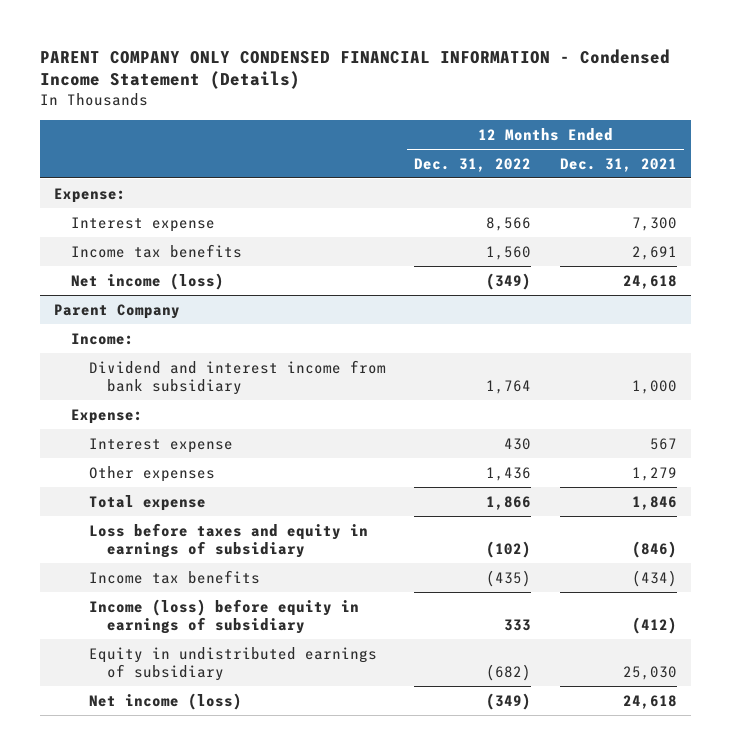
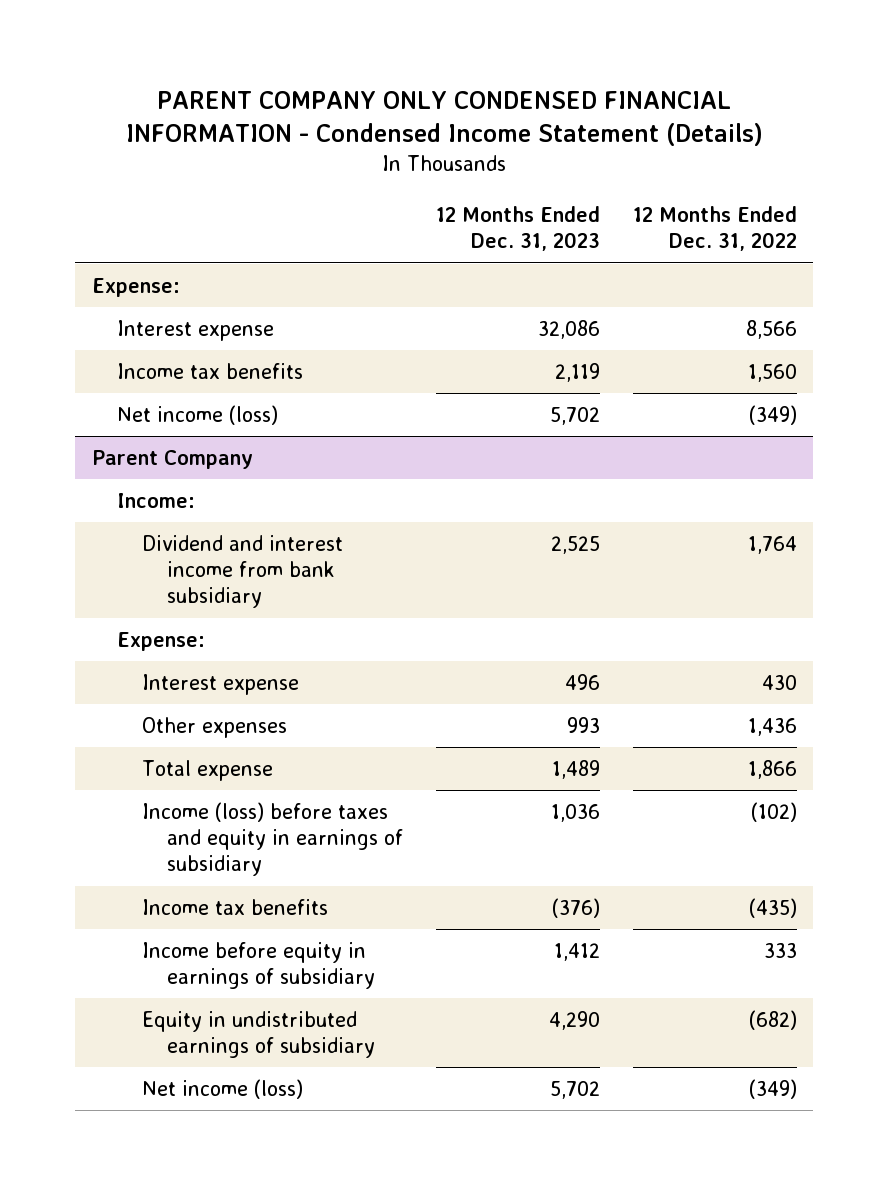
[559,157,677,172] Dec. 31, 2021 -> none
none -> [435,206,600,252] 12 Months Ended Dec. 31, 2023
[89,522,369,558] Loss before taxes and equity in earnings of subsidiary -> [141,801,403,877] Income (loss) before taxes and equity in earnings of subsidiary
[89,598,360,634] Income (loss) before equity in earnings of subsidiary -> [141,941,375,990] Income before equity in earnings of subsidiary

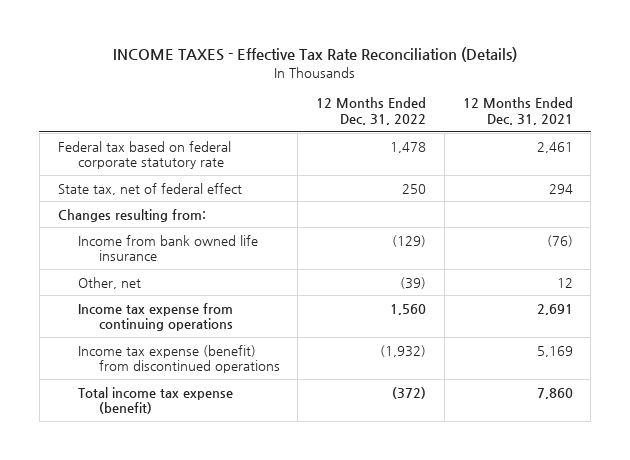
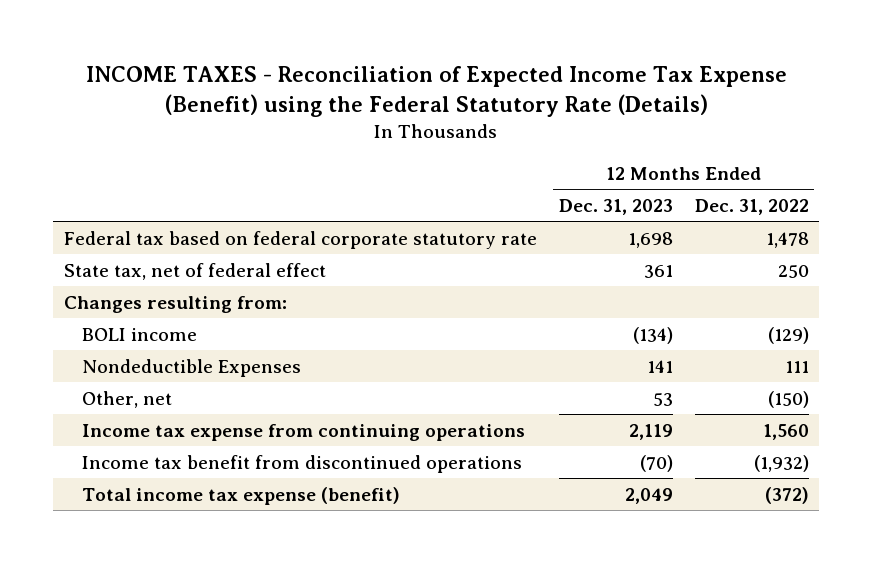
[113,47,518,63] INCOME TAXES - Effective Tax Rate Reconciliation (Details) -> [86,66,788,118] INCOME TAXES - Reconciliation of Expected Income Tax Expense (Benefit) using the Federal Statutory Rate (Details)
[462,97,573,126] 12 Months Ended Dec. 31, 2021 -> none
none -> [558,198,673,215] Dec. 31, 2023
[78,234,259,262] Income from bank owned life insurance -> [82,327,198,341] BOLI income
none -> [82,358,302,377] Nondeductible Expenses
[400,276,427,289] (39) -> [767,390,809,408] (150)
[78,344,280,374] Income tax expense (benefit) from discontinued operations -> [82,454,523,473] Income tax benefit from discontinued operations

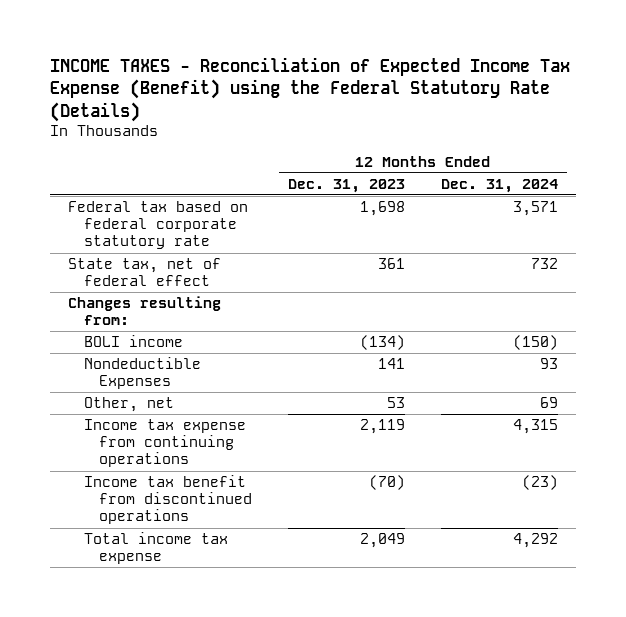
[694,198,809,215] Dec. 31, 2022 -> none
none -> [441,178,559,193] Dec. 31, 2024
[82,486,401,505] Total income tax expense (benefit) -> [83,532,228,565] Total income tax expense

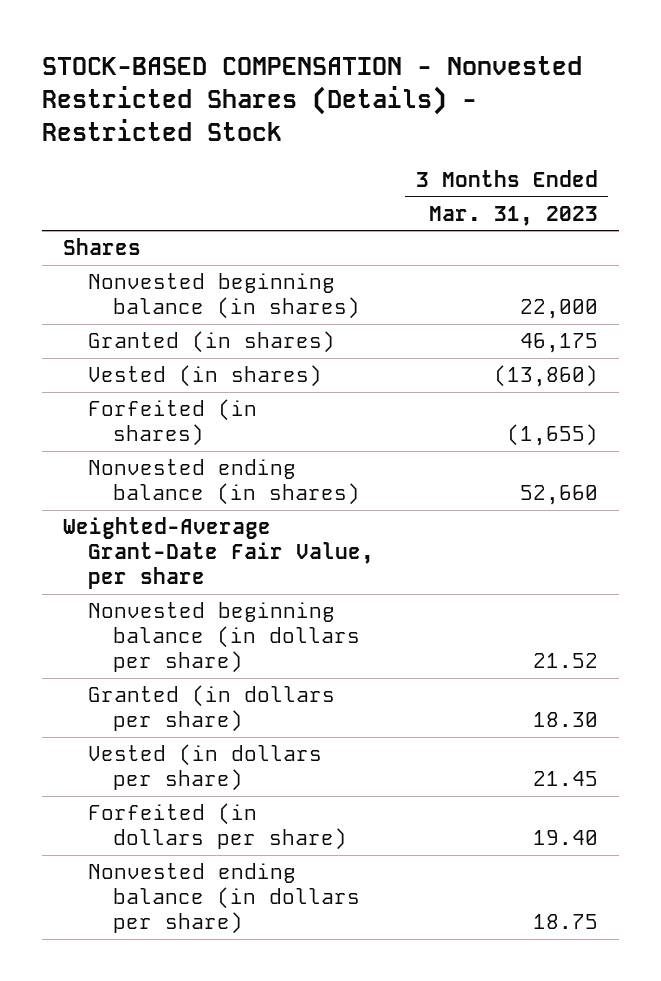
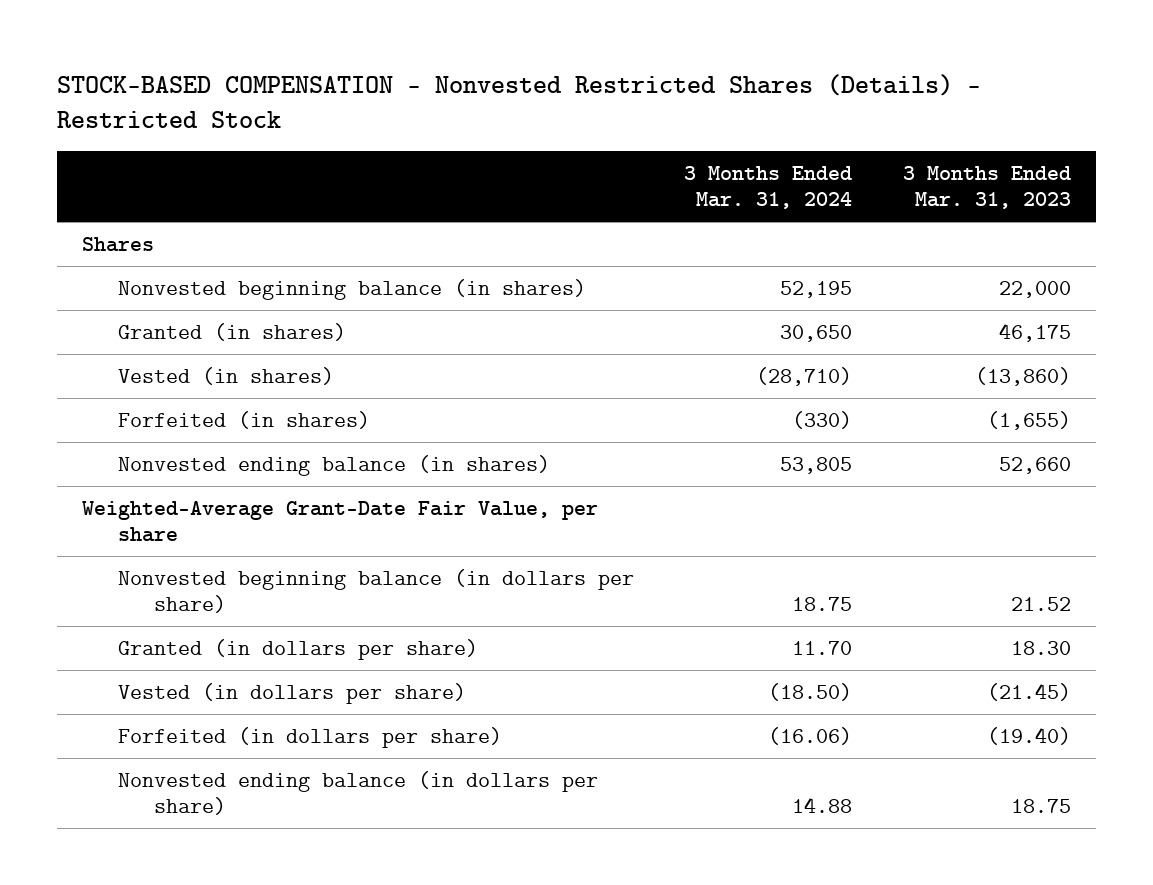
none -> [684,165,853,210] 3 Months Ended Mar. 31, 2024
[532,771,598,787] 21.45 -> [986,682,1071,701] (21.45)
[532,830,598,846] 19.40 -> [986,726,1071,745] (19.40)

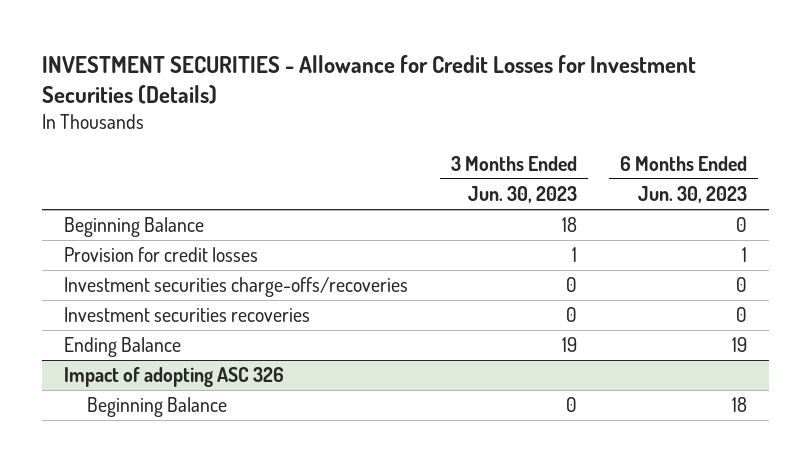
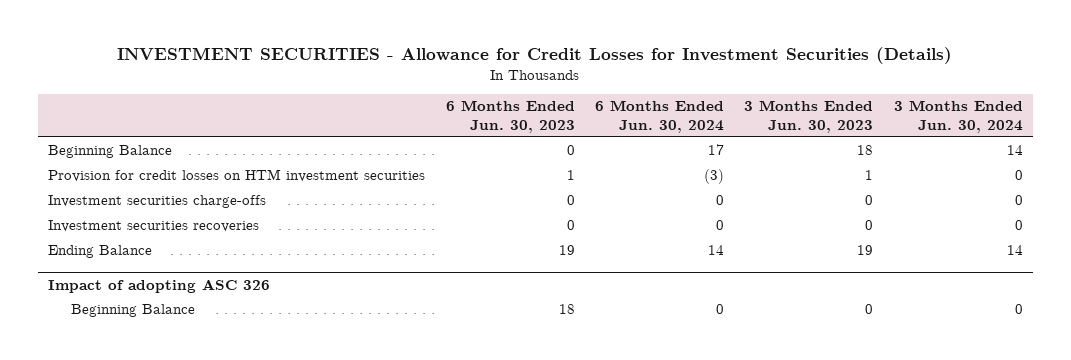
none -> [594,100,724,133] 6 Months Ended Jun. 30, 2024
none -> [893,100,1023,133] 3 Months Ended Jun. 30, 2024
[63,247,258,263] Provision for credit losses -> [48,169,426,183] Provision for credit losses on HTM investment securities
[63,277,408,298] Investment securities charge-offs/recoveries -> [48,195,267,209] Investment securities charge-offs

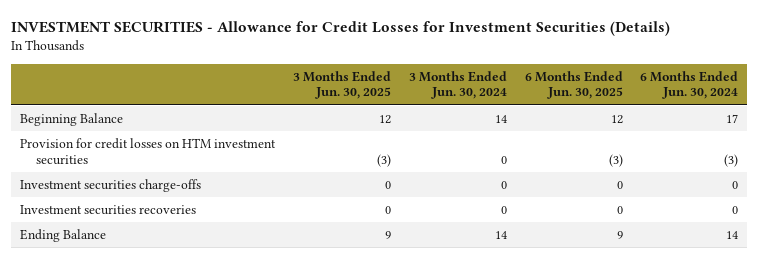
[445,100,575,133] 6 Months Ended Jun. 30, 2023 -> none
[744,100,874,133] 3 Months Ended Jun. 30, 2023 -> none
none -> [292,70,391,100] 3 Months Ended Jun. 30, 2025
none -> [524,70,623,100] 6 Months Ended Jun. 30, 2025
[48,278,271,293] Impact of adopting ASC 326 -> none
[70,304,195,318] Beginning Balance -> none

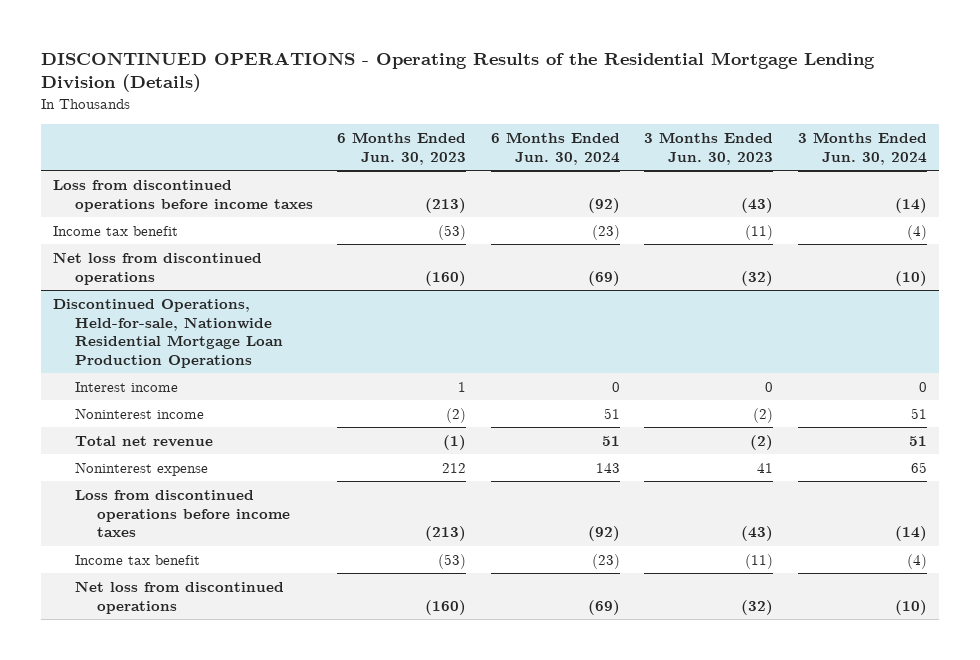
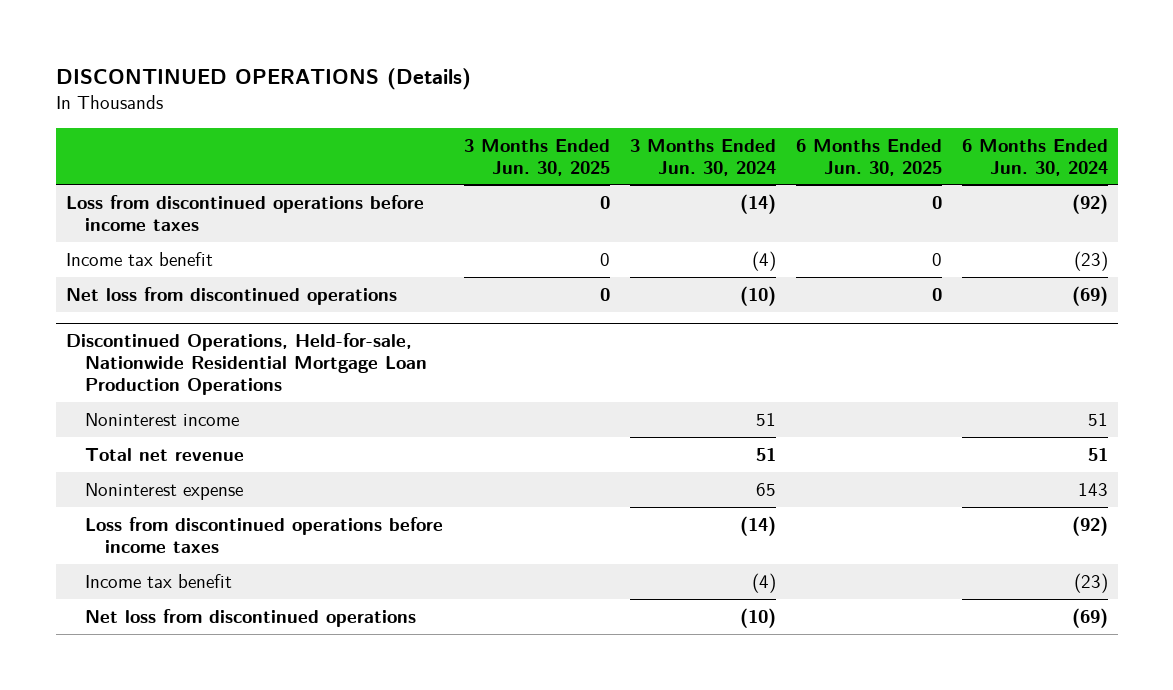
[41,51,876,93] DISCONTINUED OPERATIONS - Operating Results of the Residential Mortgage Lending Division (Details) -> [55,68,471,91] DISCONTINUED OPERATIONS (Details)
[337,132,467,165] 6 Months Ended Jun. 30, 2023 -> none
[644,132,774,165] 3 Months Ended Jun. 30, 2023 -> none
none -> [463,138,610,176] 3 Months Ended Jun. 30, 2025
none -> [795,138,942,176] 6 Months Ended Jun. 30, 2025
[75,381,179,392] Interest income -> none

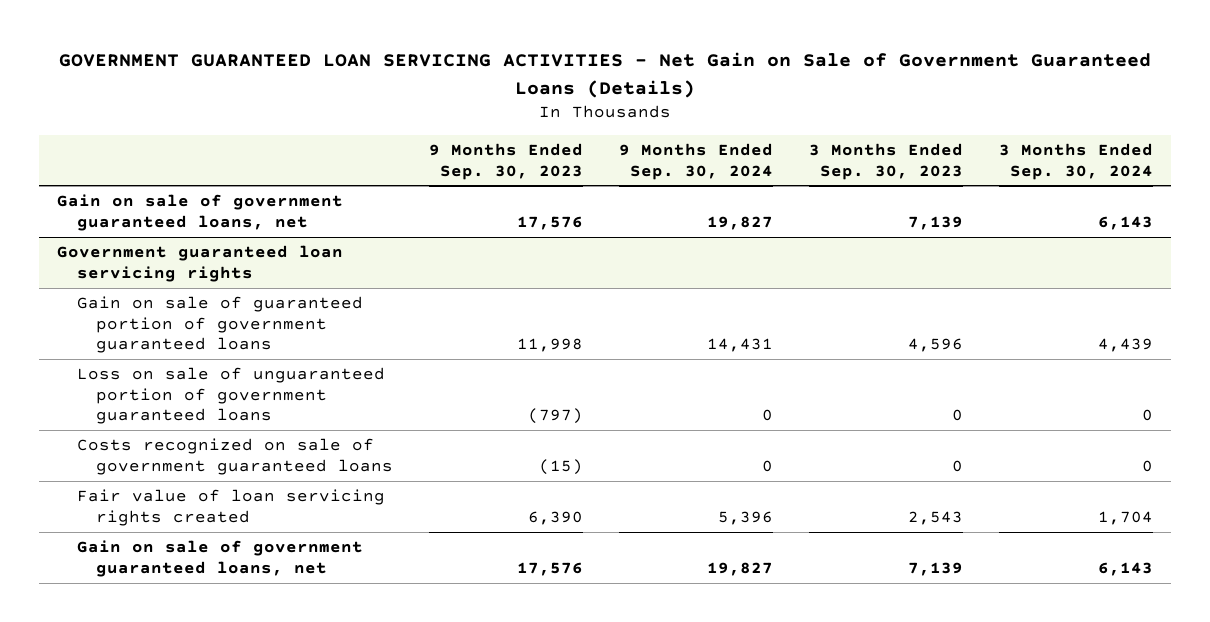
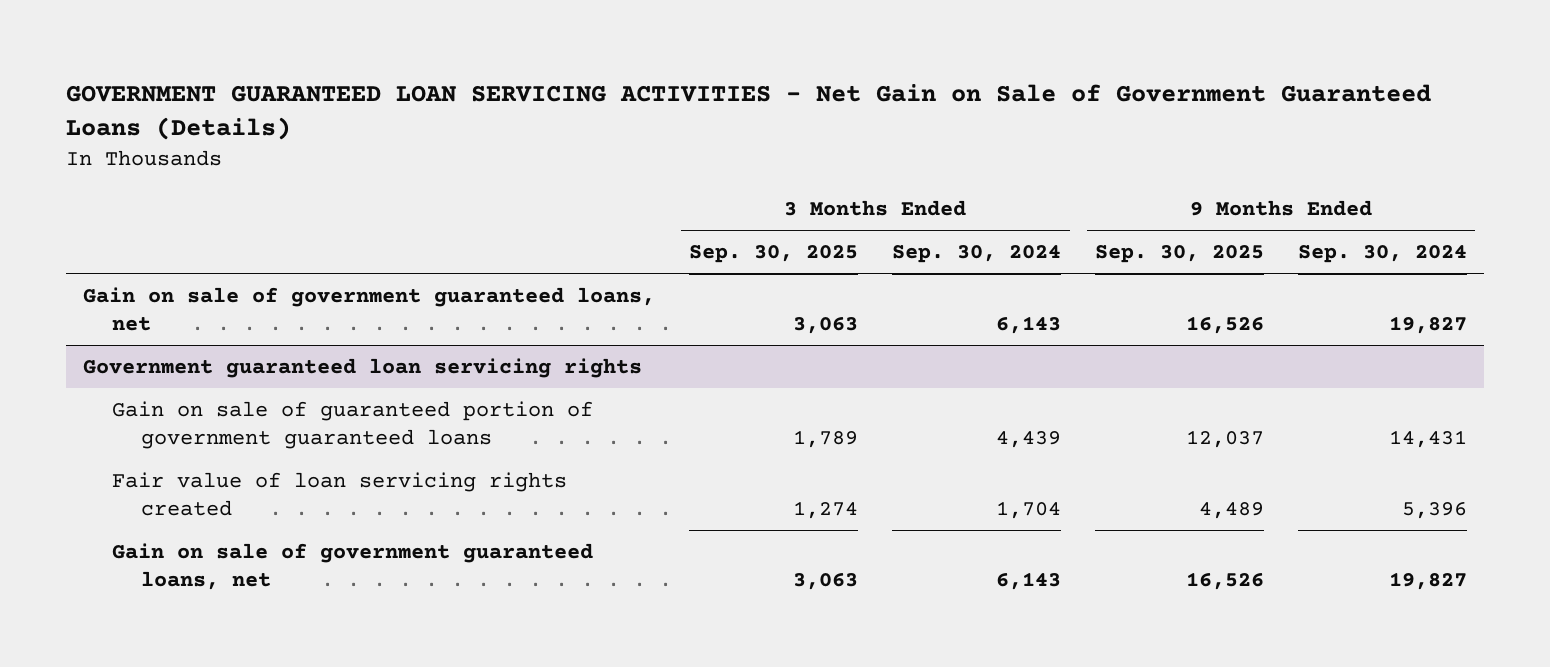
[429,143,584,180] 9 Months Ended Sep. 30, 2023 -> none
[809,143,964,180] 3 Months Ended Sep. 30, 2023 -> none
none -> [689,245,859,264] Sep. 30, 2025
none -> [1095,245,1265,264] Sep. 30, 2025
[76,367,385,425] Loss on sale of unguaranteed portion of government guaranteed loans -> none
[76,438,394,475] Costs recognized on sale of government guaranteed loans -> none

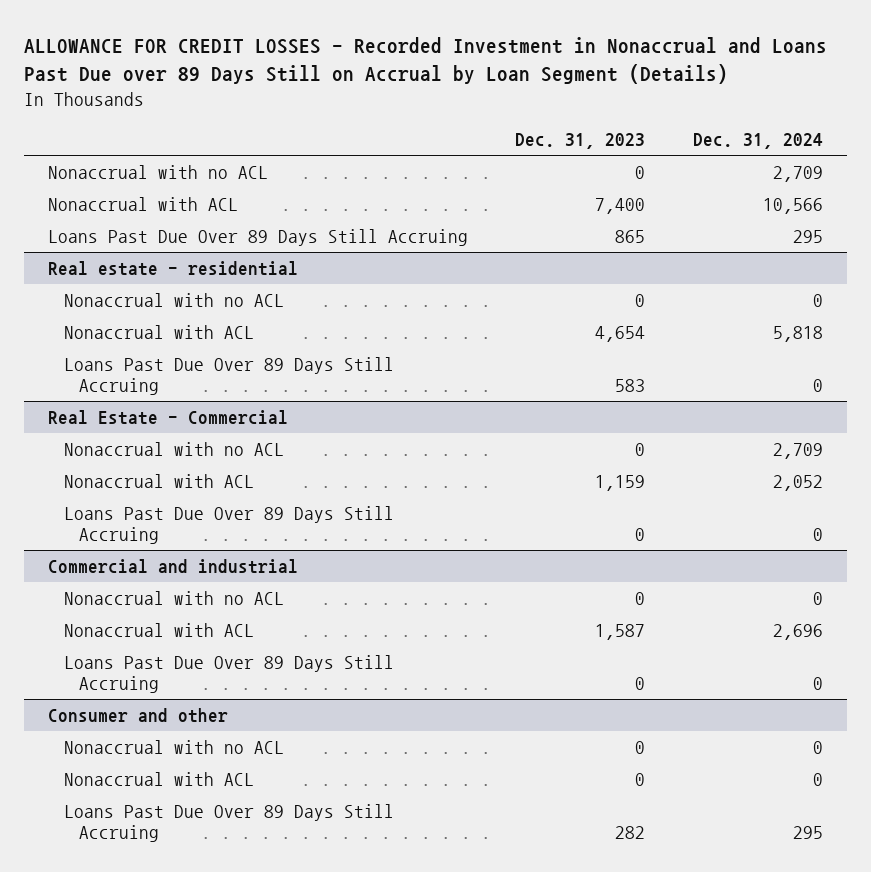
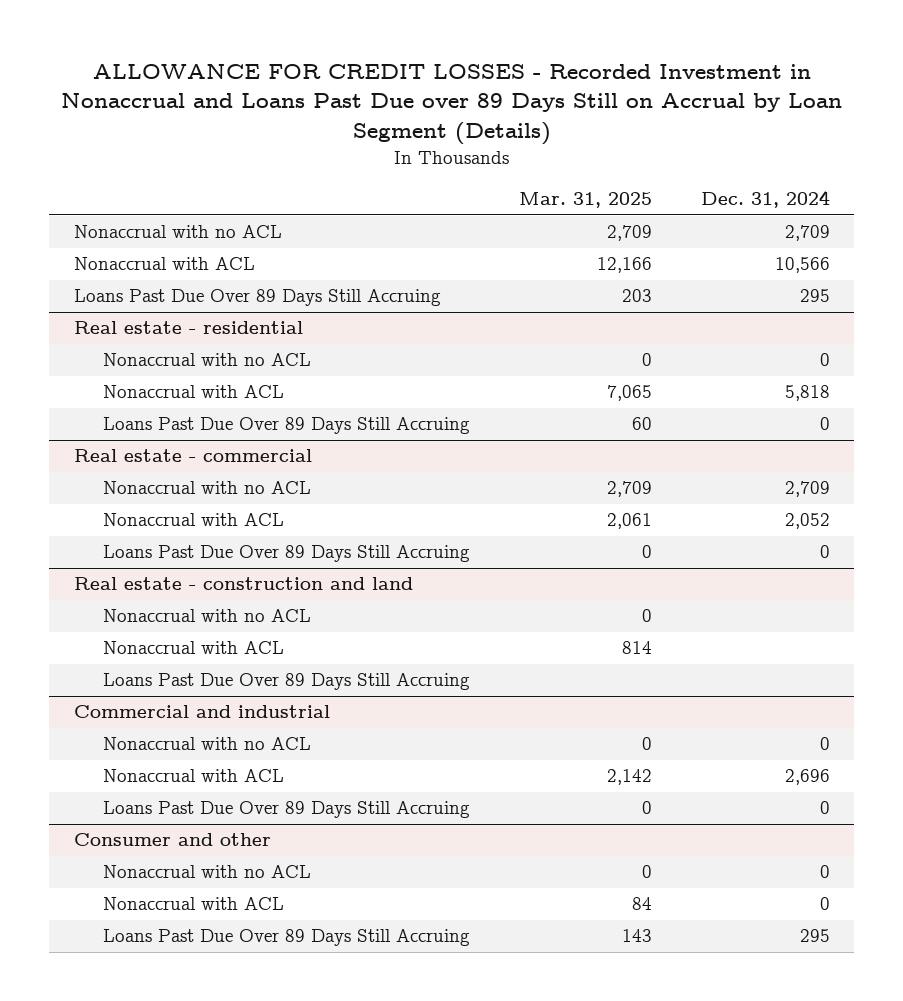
[515,133,646,150] Dec. 31, 2023 -> none
none -> [518,192,652,209] Mar. 31, 2025
[47,409,288,425] Real Estate - Commercial -> [73,449,312,463] Real estate - commercial
none -> [73,577,413,591] Real estate - construction and land
none -> [102,609,311,623] Nonaccrual with no ACL
none -> [102,641,284,655] Nonaccrual with ACL
none -> [102,673,470,691] Loans Past Due Over 89 Days Still Accruing

